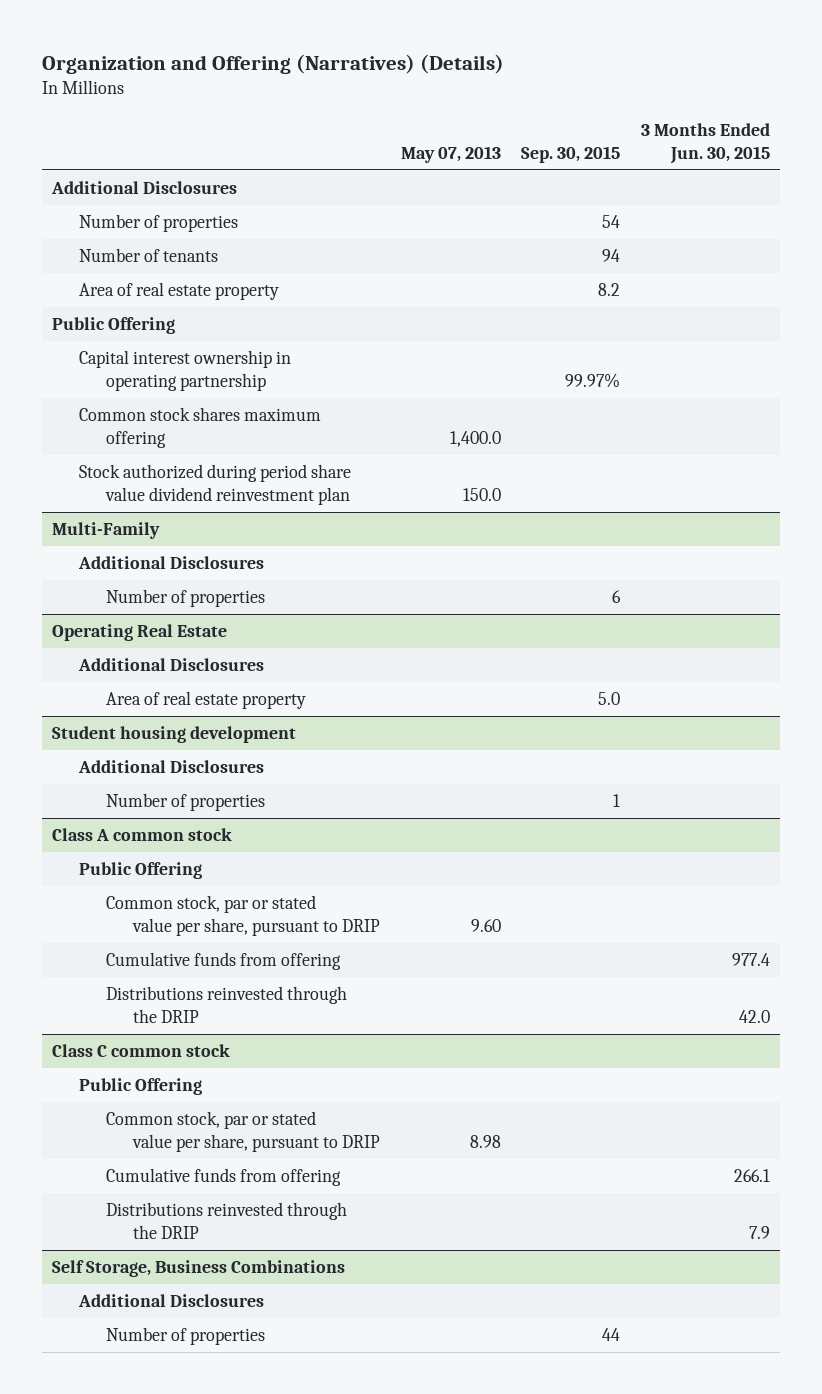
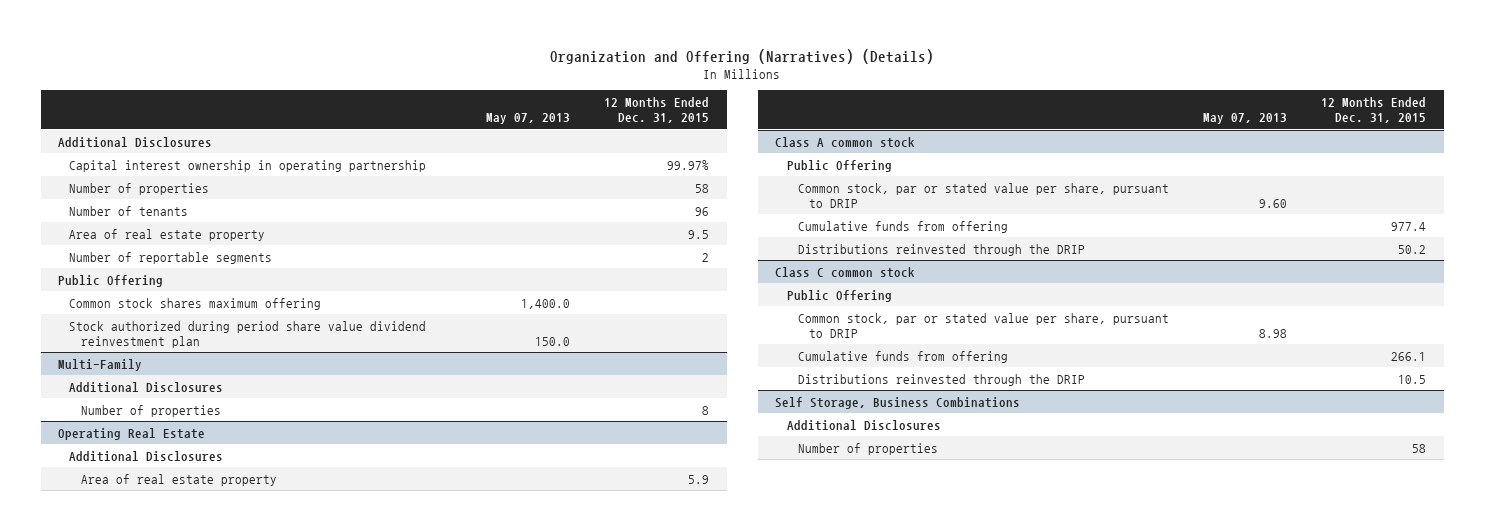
[521,145,621,163] Sep. 30, 2015 -> none
[640,122,770,164] 3 Months Ended Jun. 30, 2015 -> none
none -> [604,97,710,124] 12 Months Ended Dec. 31, 2015
[79,350,292,392] Capital interest ownership in operating partnership -> [69,159,427,172] Capital interest ownership in operating partnership
none -> [69,251,273,264] Number of reportable segments
[51,726,296,744] Student housing development -> none
[78,760,265,774] Additional Disclosures -> none
[106,793,266,812] Number of properties -> none

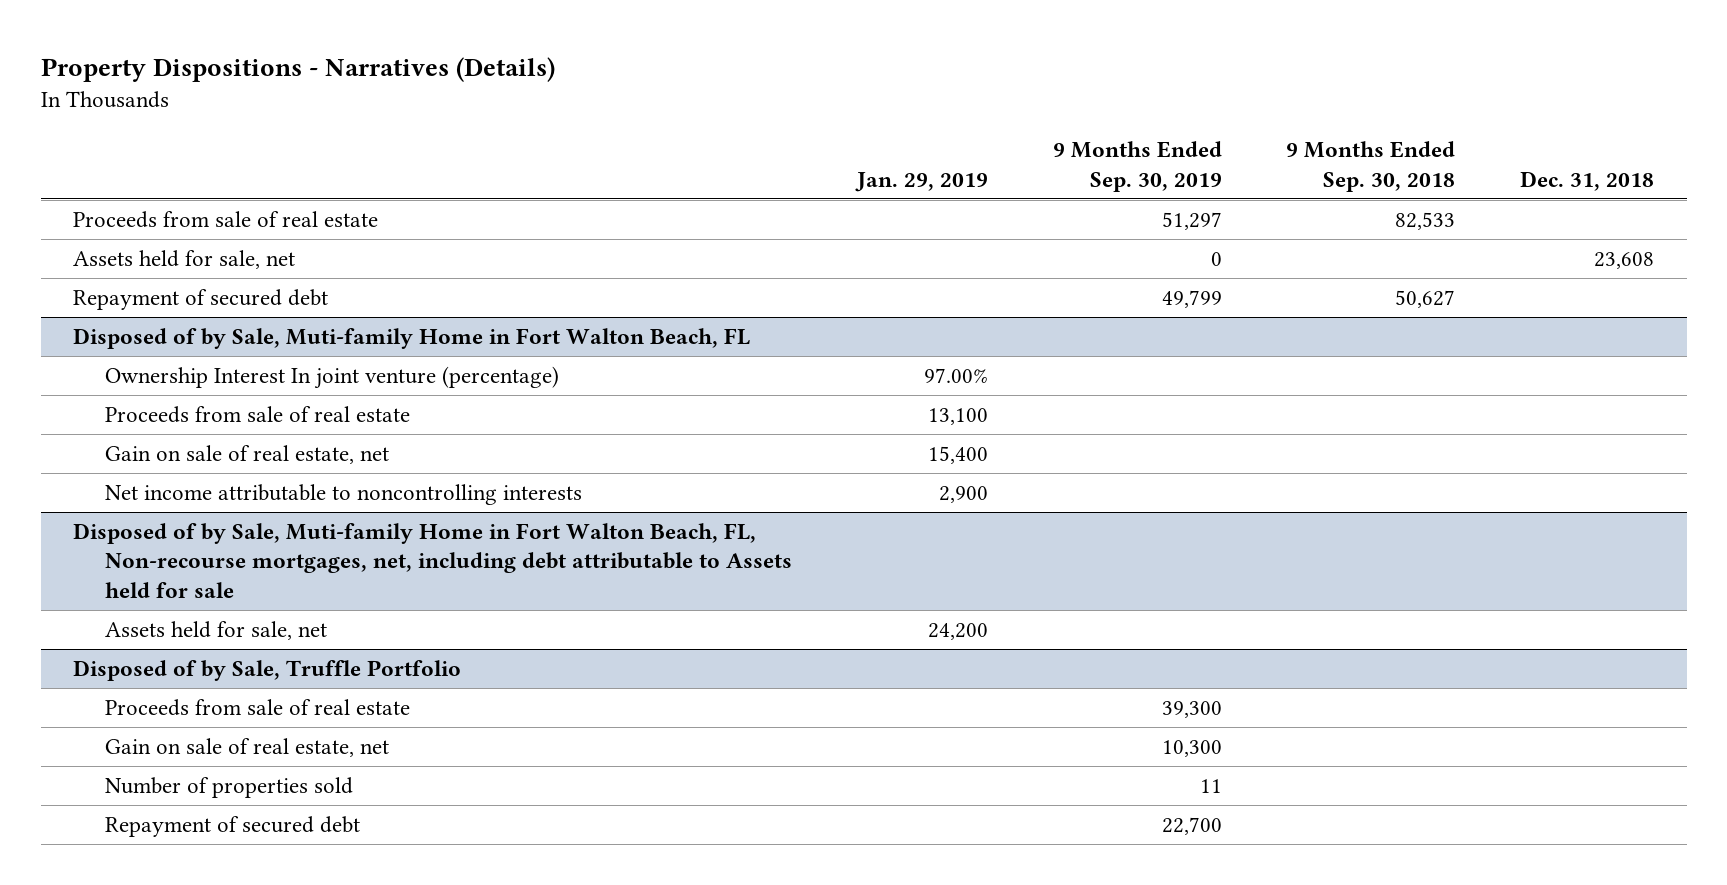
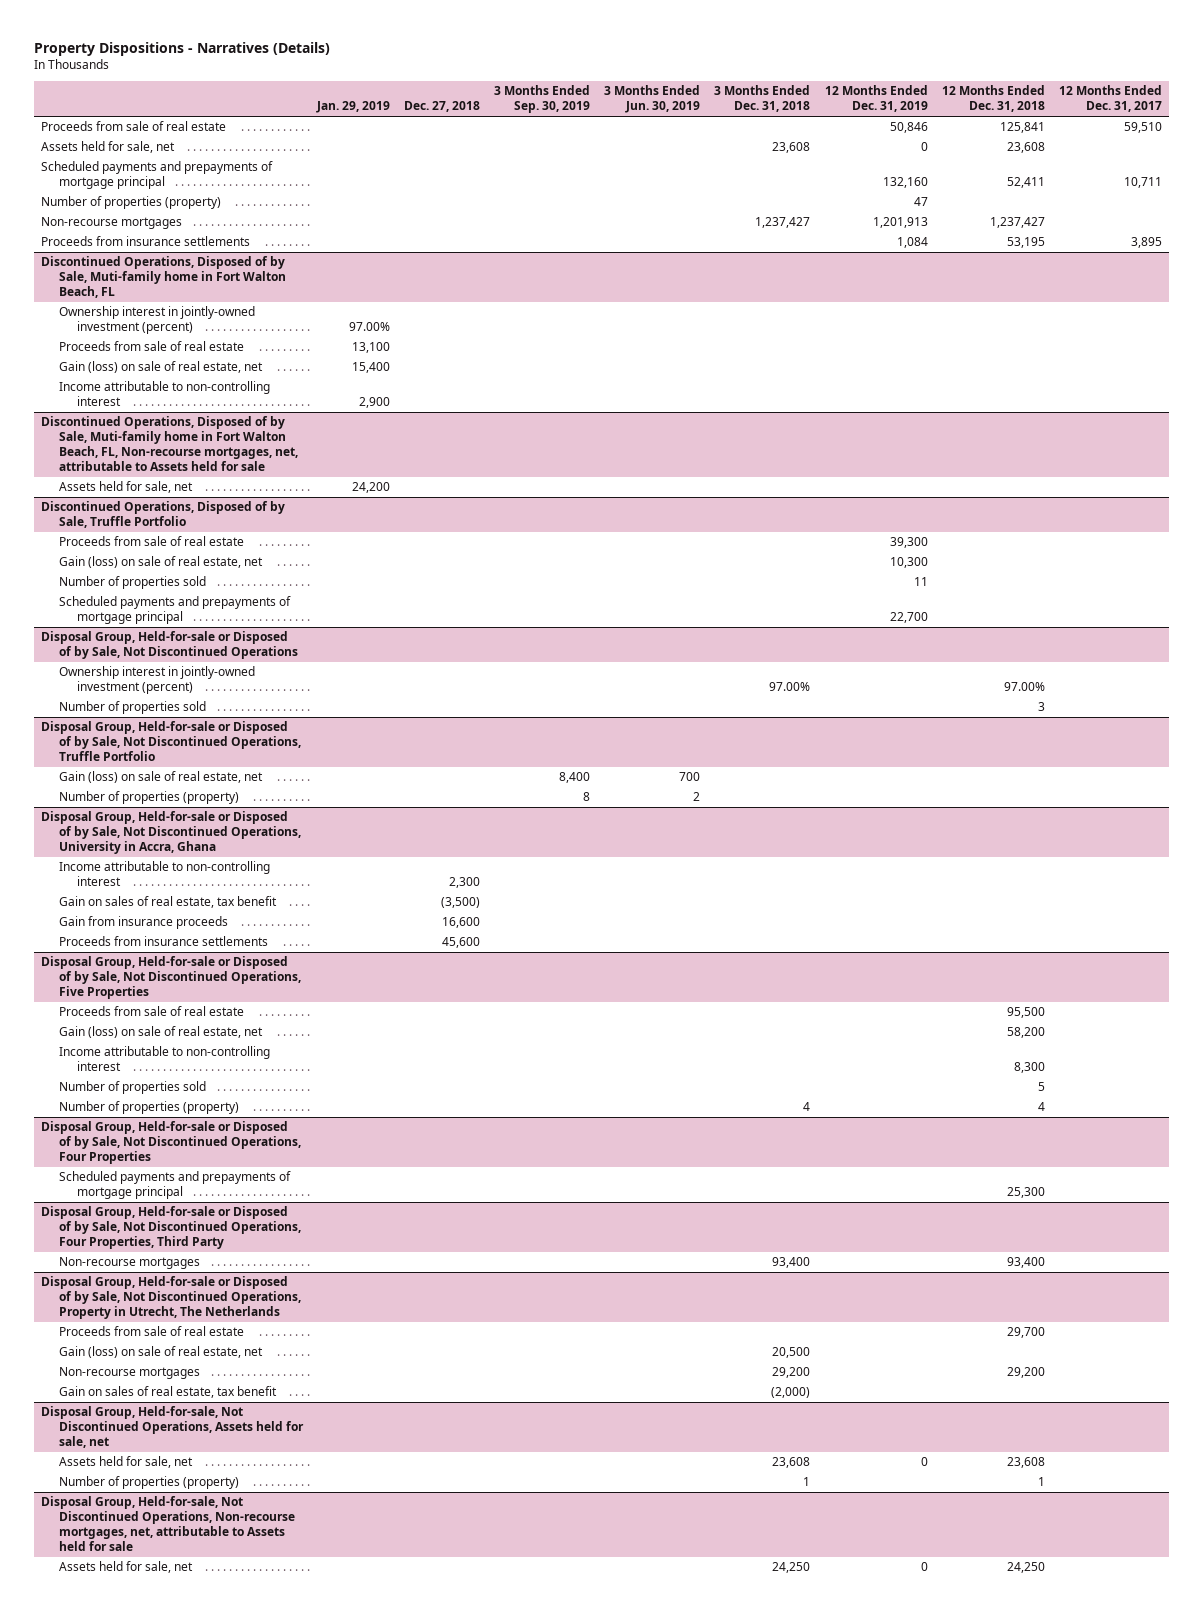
[1052,141,1222,192] 9 Months Ended Sep. 30, 2019 -> none
[1286,141,1456,192] 9 Months Ended Sep. 30, 2018 -> none
[1520,170,1655,191] Dec. 31, 2018 -> none
none -> [404,101,481,113] Dec. 27, 2018
none -> [494,85,591,114] 3 Months Ended Sep. 30, 2019
none -> [604,85,701,114] 3 Months Ended Jun. 30, 2019
none -> [714,85,811,113] 3 Months Ended Dec. 31, 2018
none -> [824,85,928,113] 12 Months Ended Dec. 31, 2019
none -> [941,85,1045,113] 12 Months Ended Dec. 31, 2018
none -> [1058,85,1162,113] 12 Months Ended Dec. 31, 2017
[73,288,329,310] Repayment of secured debt -> [41,161,274,190] Scheduled payments and prepayments of mortgage principal
none -> [41,196,222,210] Number of properties (property)
none -> [41,217,183,230] Non-recourse mortgages
none -> [41,236,251,247] Proceeds from insurance settlements
[73,327,751,349] Disposed of by Sale, Muti-family Home in Fort Walton Beach, FL -> [41,256,287,299] Discontinued Operations, Disposed of by Sale, Muti-family home in Fort Walton Beach, FL
[105,365,560,389] Ownership Interest In joint venture (percentage) -> [59,306,256,335] Ownership interest in jointly-owned investment (percent)
[105,444,390,464] Gain on sale of real estate, net -> [59,361,264,374] Gain (loss) on sale of real estate, net
[105,483,583,505] Net income attributable to noncontrolling interests -> [59,381,271,407] Income attributable to non-controlling interest
[73,522,793,598] Disposed of by Sale, Muti-family Home in Fort Walton Beach, FL, Non-recourse mortgages, net, including debt attributable to Assets held for sale -> [41,416,299,471] Discontinued Operations, Disposed of by Sale, Muti-family home in Fort Walton Beach, FL, Non-recourse mortgages, net, attributable to Assets held for sale
[73,659,462,681] Disposed of by Sale, Truffle Portfolio -> [41,501,286,529] Discontinued Operations, Disposed of by Sale, Truffle Portfolio
[105,737,390,757] Gain on sale of real estate, net -> [59,556,264,569] Gain (loss) on sale of real estate, net
[105,815,361,837] Repayment of secured debt -> [59,596,292,625] Scheduled payments and prepayments of mortgage principal
none -> [41,631,299,660] Disposal Group, Held-for-sale or Disposed of by Sale, Not Discontinued Operations
none -> [59,666,256,695] Ownership interest in jointly-owned investment (percent)
none -> [59,701,207,715] Number of properties sold
none -> [41,721,302,762] Disposal Group, Held-for-sale or Disposed of by Sale, Not Discontinued Operations, Truffle Portfolio
none -> [59,771,264,784] Gain (loss) on sale of real estate, net
none -> [59,791,240,805] Number of properties (property)
none -> [41,811,302,855] Disposal Group, Held-for-sale or Disposed of by Sale, Not Discontinued Operations, University in Accra, Ghana
none -> [59,861,271,887] Income attributable to non-controlling interest
none -> [59,896,278,909] Gain on sales of real estate, tax benefit
none -> [59,916,229,930] Gain from insurance proceeds
none -> [59,936,269,947] Proceeds from insurance settlements
none -> [41,956,302,1000] Disposal Group, Held-for-sale or Disposed of by Sale, Not Discontinued Operations, Five Properties
none -> [59,1006,245,1017] Proceeds from sale of real estate
none -> [59,1026,264,1039] Gain (loss) on sale of real estate, net
none -> [59,1046,271,1072] Income attributable to non-controlling interest
none -> [59,1081,207,1095] Number of properties sold
none -> [59,1101,240,1115] Number of properties (property)
none -> [41,1121,302,1165] Disposal Group, Held-for-sale or Disposed of by Sale, Not Discontinued Operations, Four Properties
none -> [59,1171,292,1200] Scheduled payments and prepayments of mortgage principal
none -> [41,1206,302,1250] Disposal Group, Held-for-sale or Disposed of by Sale, Not Discontinued Operations, Four Properties, Third Party
none -> [59,1257,201,1270] Non-recourse mortgages
none -> [41,1276,302,1320] Disposal Group, Held-for-sale or Disposed of by Sale, Not Discontinued Operations, Property in Utrecht, The Netherlands
none -> [59,1326,245,1337] Proceeds from sale of real estate
none -> [59,1346,264,1359] Gain (loss) on sale of real estate, net
none -> [59,1367,201,1380] Non-recourse mortgages
none -> [59,1386,278,1399] Gain on sales of real estate, tax benefit
none -> [41,1406,305,1449] Disposal Group, Held-for-sale, Not Discontinued Operations, Assets held for sale, net
none -> [59,1456,194,1469] Assets held for sale, net
none -> [59,1476,240,1490] Number of properties (property)
none -> [41,1496,296,1551] Disposal Group, Held-for-sale, Not Discontinued Operations, Non-recourse mortgages, net, attributable to Assets held for sale
none -> [59,1561,194,1574] Assets held for sale, net

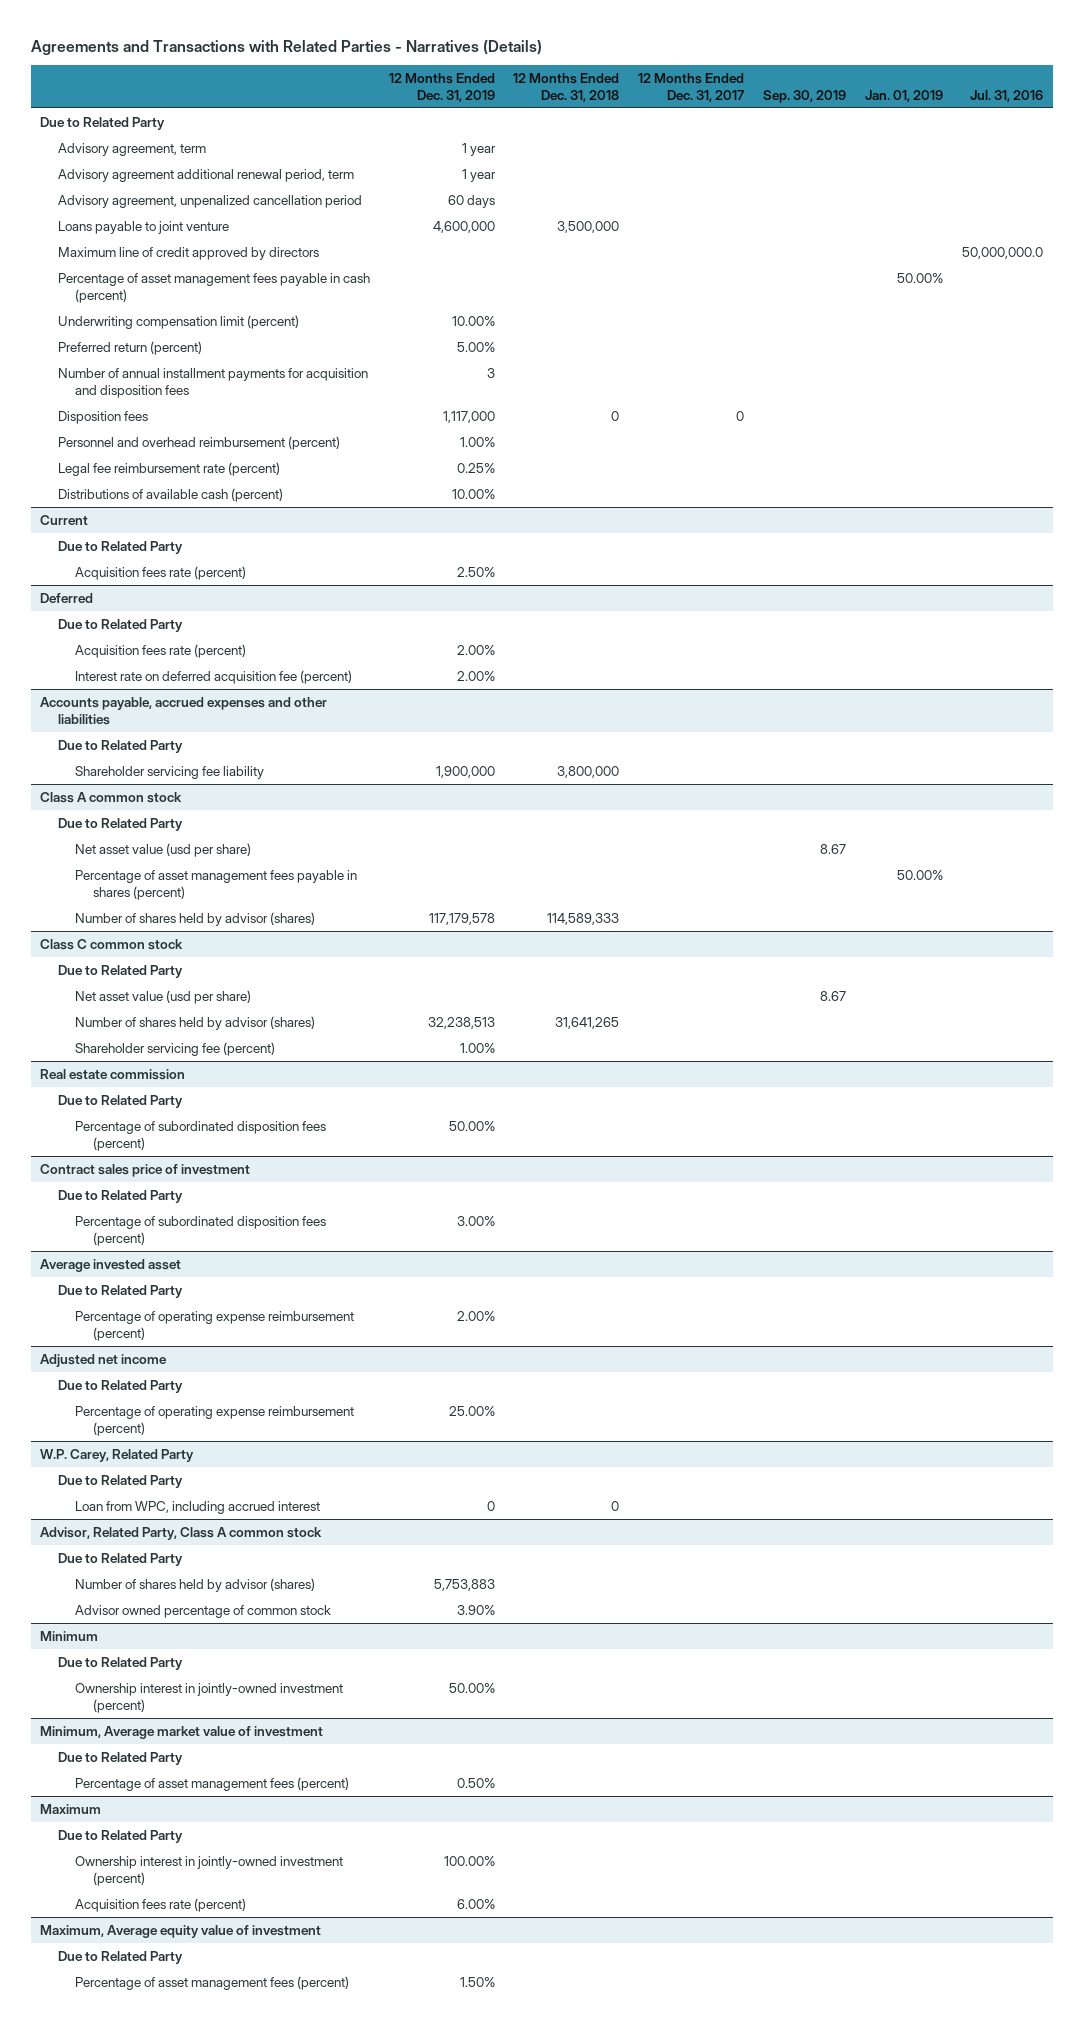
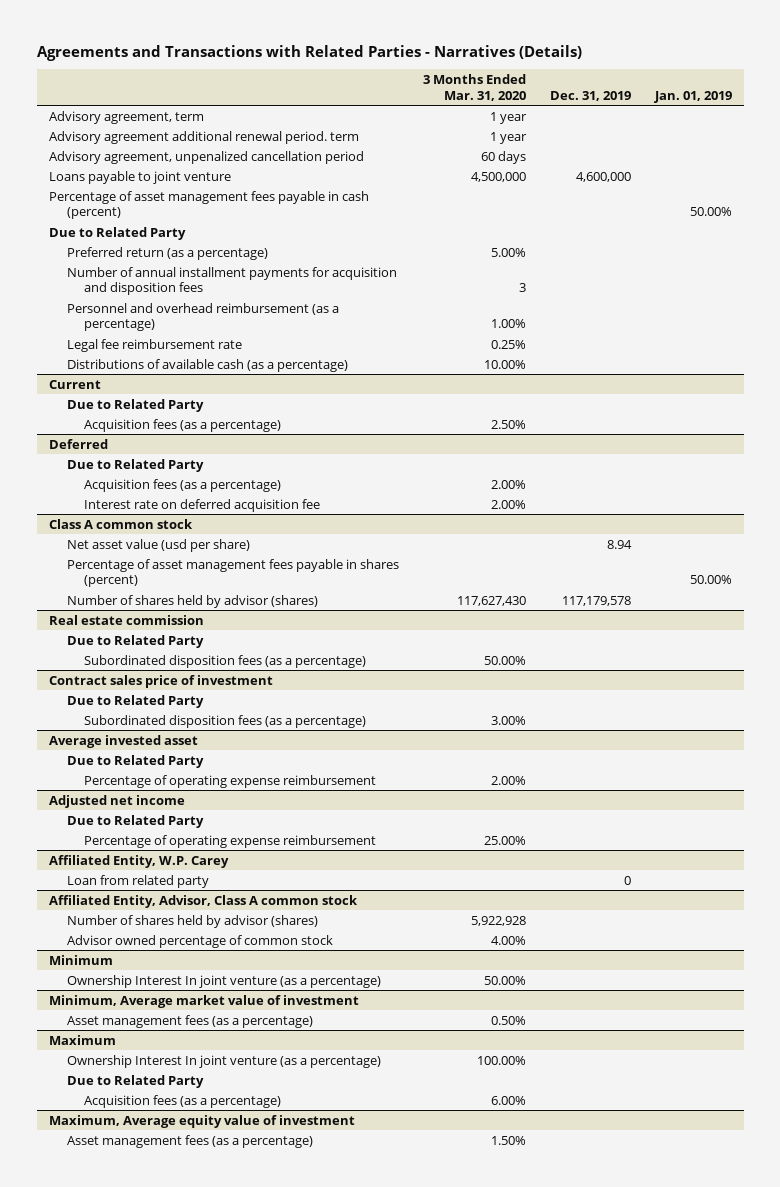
[388,73,495,102] 12 Months Ended Dec. 31, 2019 -> none
[513,73,620,102] 12 Months Ended Dec. 31, 2018 -> none
[638,73,745,102] 12 Months Ended Dec. 31, 2017 -> none
[763,89,847,103] Sep. 30, 2019 -> none
[970,89,1044,102] Jul. 31, 2016 -> none
none -> [422,74,526,101] 3 Months Ended Mar. 31, 2020
none -> [549,90,631,101] Dec. 31, 2019
[57,168,354,182] Advisory agreement additional renewal period, term -> [48,130,359,144] Advisory agreement additional renewal period. term
[57,246,319,260] Maximum line of credit approved by directors -> none
[57,314,299,329] Underwriting compensation limit (percent) -> none
[40,116,166,130] Due to Related Party -> [48,226,186,240] Due to Related Party
[57,340,202,355] Preferred return (percent) -> [66,246,268,260] Preferred return (as a percentage)
[57,410,148,424] Disposition fees -> none
[57,435,340,450] Personnel and overhead reimbursement (percent) -> [66,302,339,332] Personnel and overhead reimbursement (as a percentage)
[57,461,280,476] Legal fee reimbursement rate (percent) -> [66,338,242,352] Legal fee reimbursement rate
[57,487,283,502] Distributions of available cash (percent) -> [66,358,348,372] Distributions of available cash (as a percentage)
[75,565,247,580] Acquisition fees rate (percent) -> [84,418,282,432] Acquisition fees (as a percentage)
[40,696,328,725] Accounts payable, accrued expenses and other liabilities -> none
[57,739,183,753] Due to Related Party -> none
[75,765,265,779] Shareholder servicing fee liability -> none
[75,643,247,658] Acquisition fees rate (percent) -> [84,478,282,492] Acquisition fees (as a percentage)
[75,669,353,684] Interest rate on deferred acquisition fee (percent) -> [84,498,321,512] Interest rate on deferred acquisition fee
[57,817,183,831] Due to Related Party -> none
[40,938,184,950] Class C common stock -> none
[57,964,183,978] Due to Related Party -> none
[75,989,252,1004] Net asset value (usd per share) -> none
[75,1015,316,1030] Number of shares held by advisor (shares) -> none
[75,1041,276,1056] Shareholder servicing fee (percent) -> none
[75,1120,327,1151] Percentage of subordinated disposition fees (percent) -> [84,654,367,668] Subordinated disposition fees (as a percentage)
[75,1215,327,1246] Percentage of subordinated disposition fees (percent) -> [84,714,367,728] Subordinated disposition fees (as a percentage)
[75,1310,355,1341] Percentage of operating expense reimbursement (percent) -> [84,774,377,788] Percentage of operating expense reimbursement
[40,1448,195,1462] W.P. Carey, Related Party -> none
[57,1474,183,1488] Due to Related Party -> none
[75,1500,321,1514] Loan from WPC, including accrued interest -> none
[57,1552,183,1566] Due to Related Party -> none
[75,1405,355,1436] Percentage of operating expense reimbursement (percent) -> [84,834,377,848] Percentage of operating expense reimbursement
none -> [48,854,229,868] Affiliated Entity, W.P. Carey
none -> [66,874,209,888] Loan from related party
[40,1526,323,1540] Advisor, Related Party, Class A common stock -> [48,894,358,908] Affiliated Entity, Advisor, Class A common stock
[57,1656,183,1670] Due to Related Party -> none
[75,1682,344,1713] Ownership interest in jointly-owned investment (percent) -> [66,974,381,988] Ownership Interest In joint venture (as a percentage)
[57,1751,183,1765] Due to Related Party -> none
[75,1776,350,1791] Percentage of asset management fees (percent) -> [66,1014,313,1028] Asset management fees (as a percentage)
none -> [66,1054,381,1068] Ownership Interest In joint venture (as a percentage)
[75,1855,344,1886] Ownership interest in jointly-owned investment (percent) -> none
[75,1897,247,1912] Acquisition fees rate (percent) -> [84,1094,282,1108] Acquisition fees (as a percentage)
[57,1950,183,1964] Due to Related Party -> none
[75,1975,350,1990] Percentage of asset management fees (percent) -> [66,1134,313,1148] Asset management fees (as a percentage)

